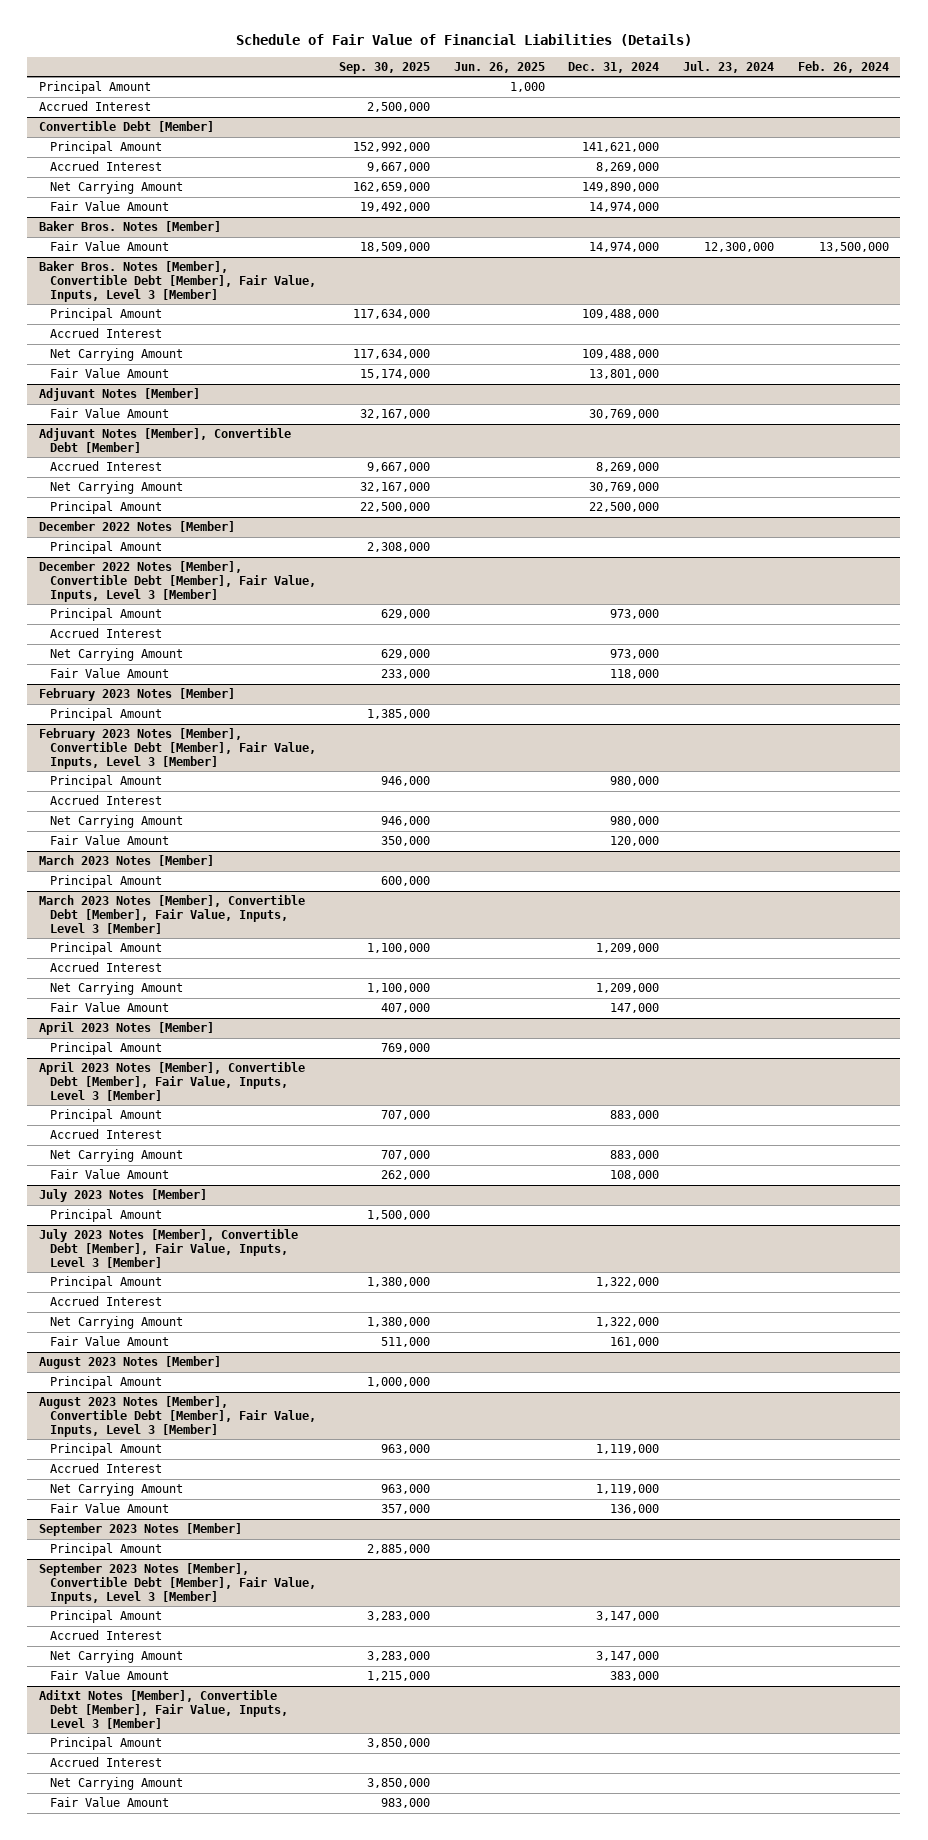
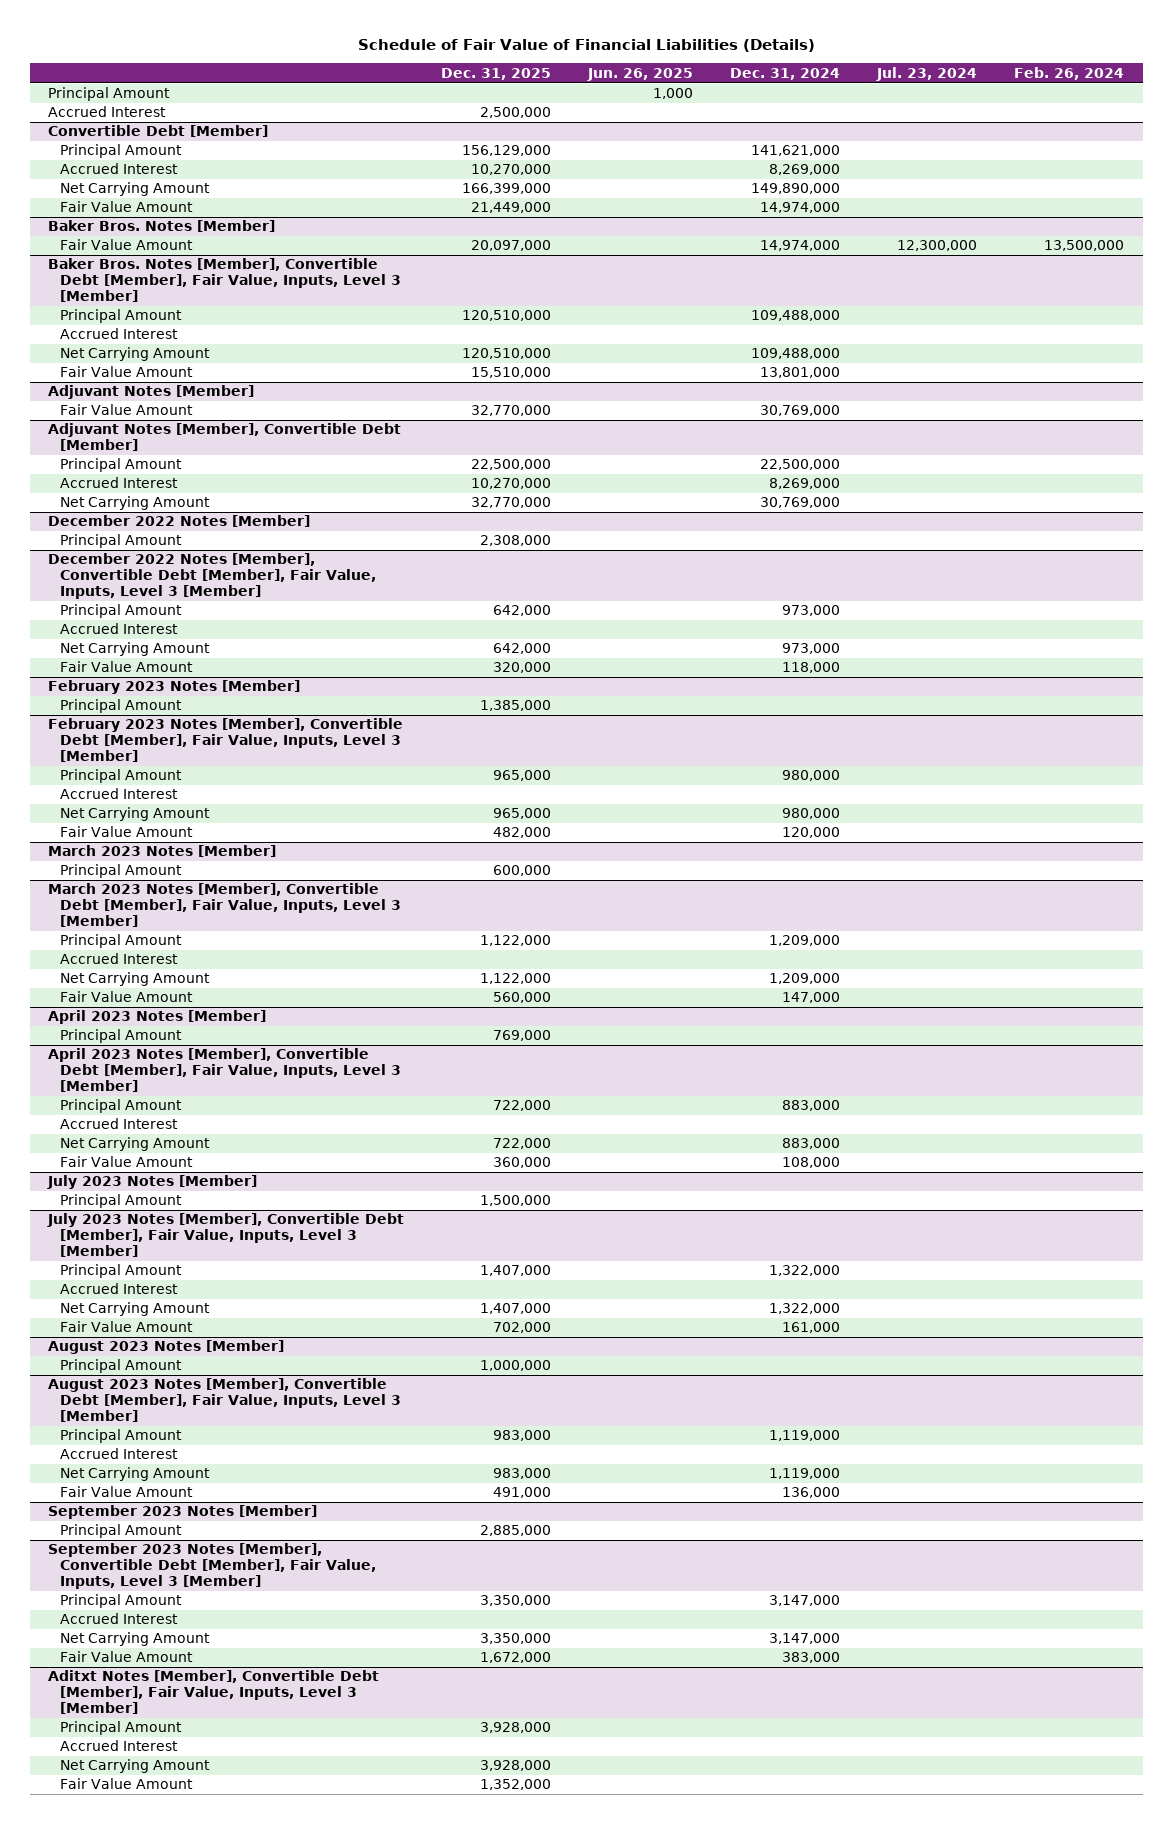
[339,61,431,74] Sep. 30, 2025 -> none
none -> [441,67,552,80] Dec. 31, 2025
[49,500,162,514] Principal Amount -> [59,458,182,473] Principal Amount

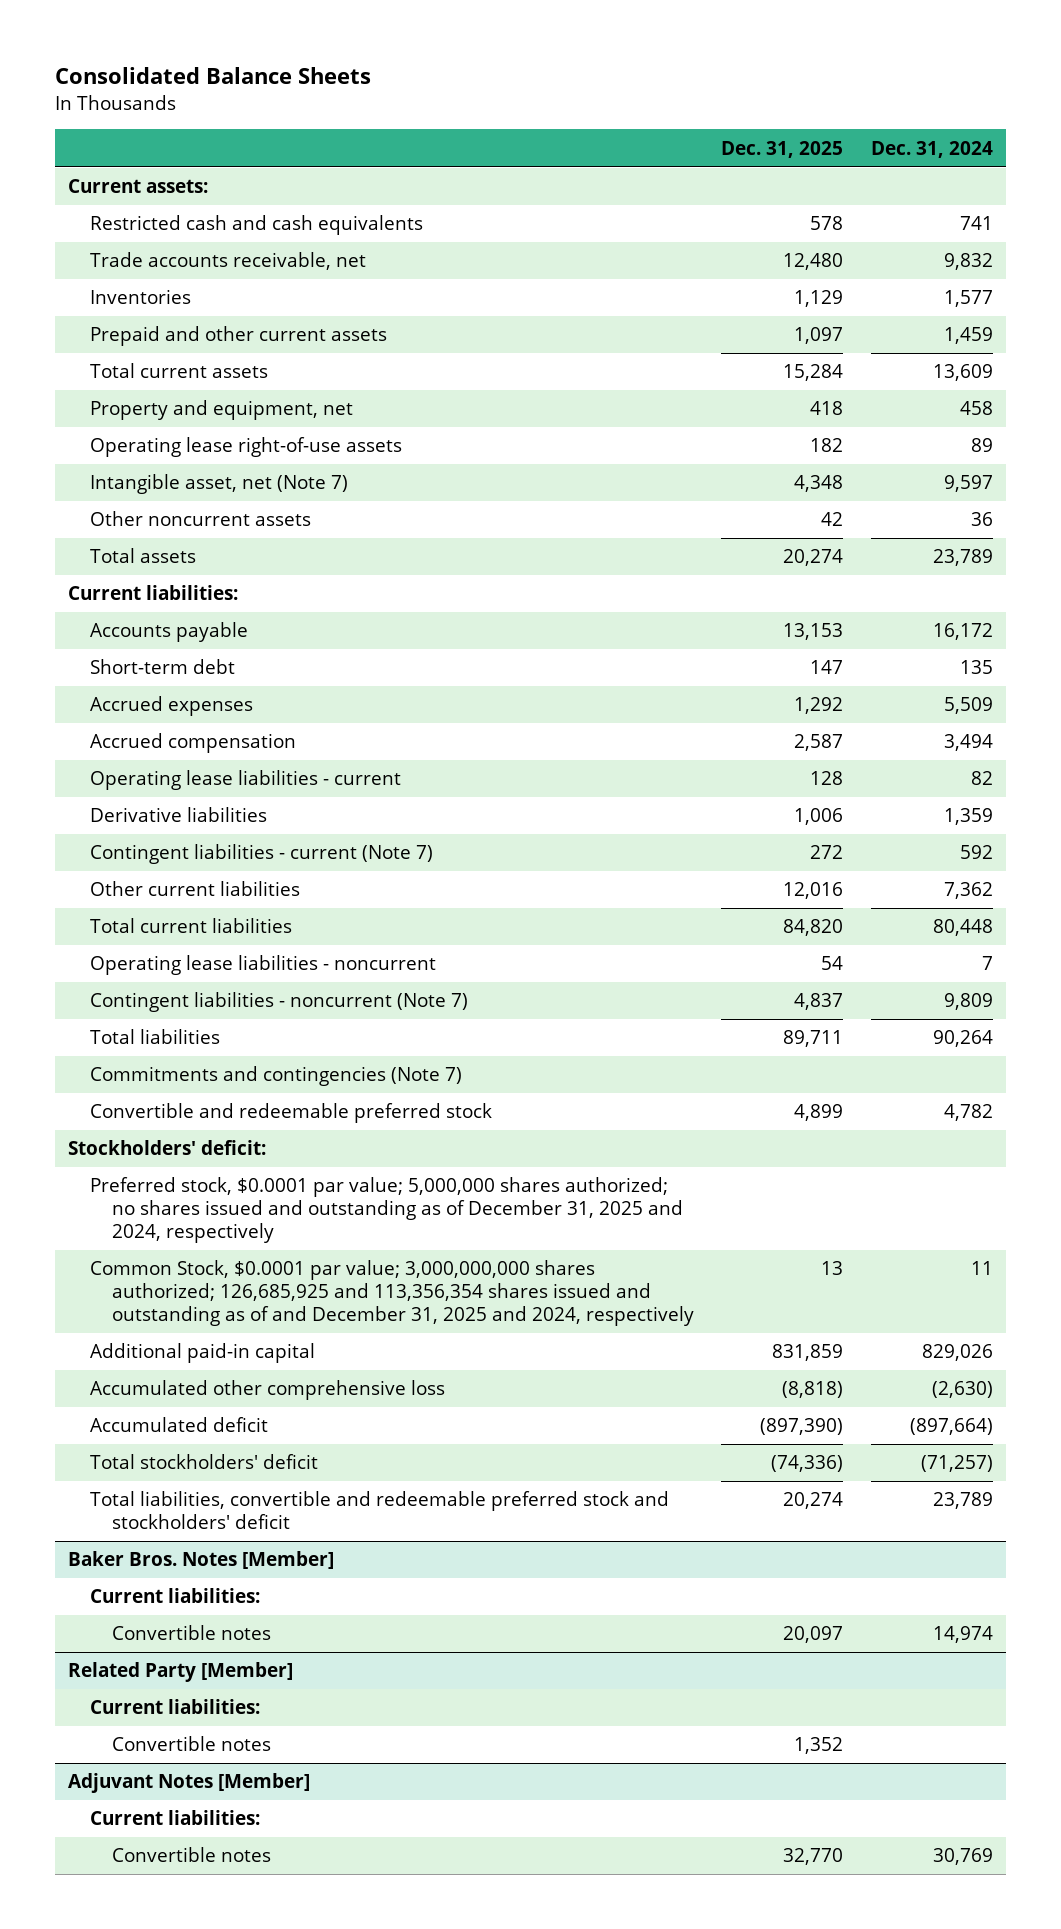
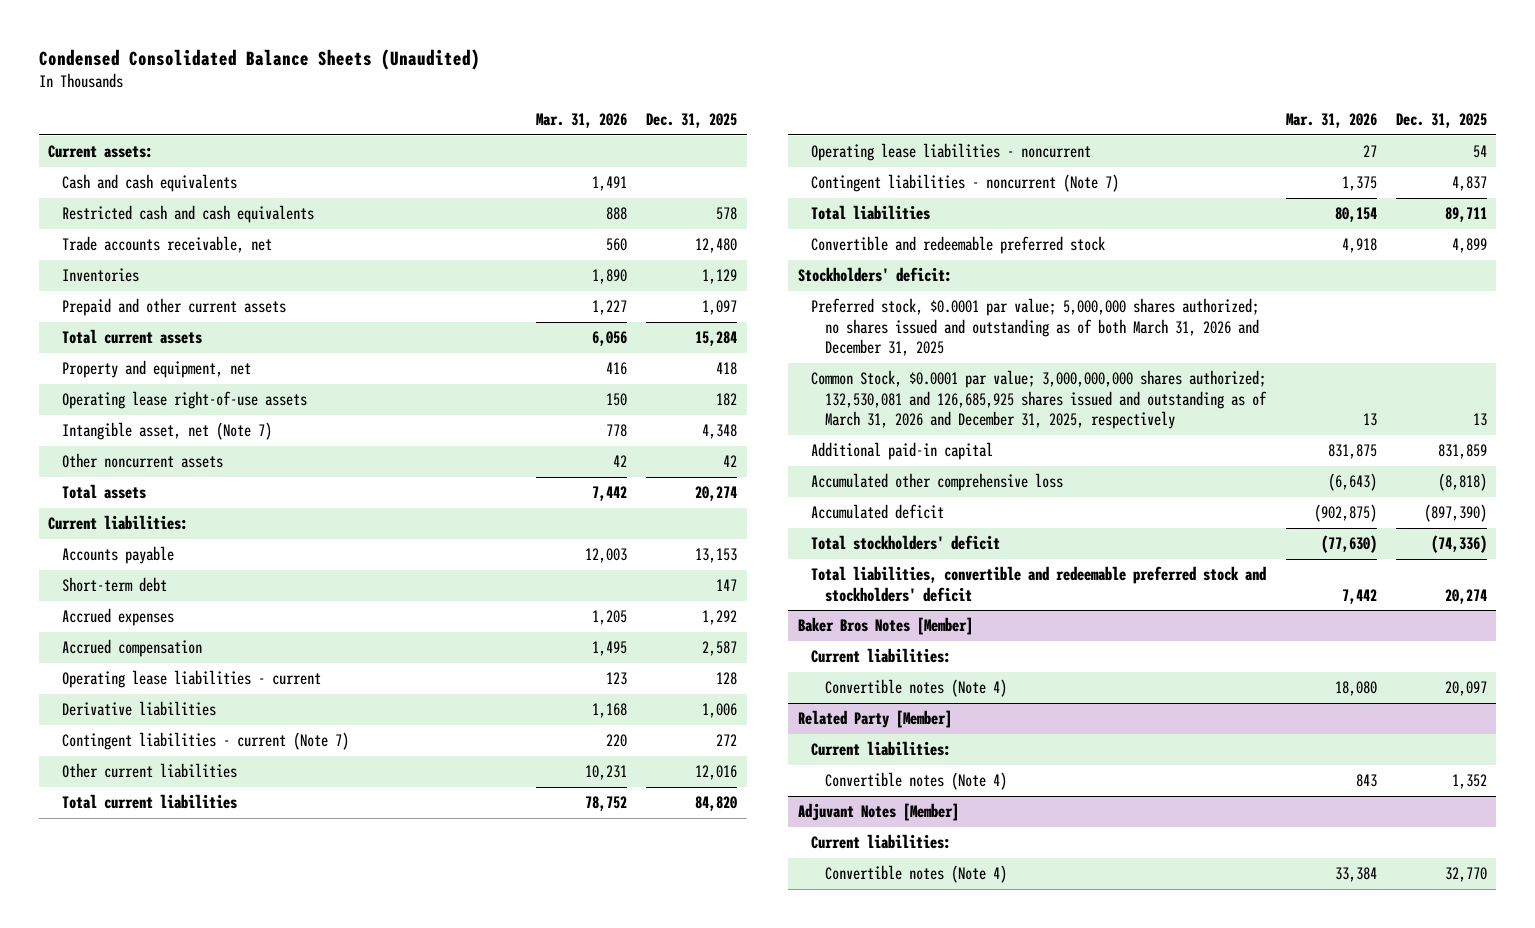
[54,67,371,85] Consolidated Balance Sheets -> [38,48,480,70] Condensed Consolidated Balance Sheets (Unaudited)
[870,140,993,158] Dec. 31, 2024 -> none
none -> [535,113,627,129] Mar. 31, 2026
none -> [61,174,237,193] Cash and cash equivalents
[90,1066,463,1087] Commitments and contingencies (Note 7) -> none
[90,1177,683,1244] Preferred stock, $0.0001 par value; 5,000,000 shares authorized; no shares issued and outstanding as of December 31, 2025 and 2024, respectively -> [811,298,1260,357] Preferred stock, $0.0001 par value; 5,000,000 shares authorized; no shares issued and outstanding as of both March 31, 2026 and December 31, 2025
[90,1260,694,1327] Common Stock, $0.0001 par value; 3,000,000,000 shares authorized; 126,685,925 and 113,356,354 shares issued and outstanding as of and December 31, 2025 and 2024, respectively -> [811,370,1267,430] Common Stock, $0.0001 par value; 3,000,000,000 shares authorized; 132,530,081 and 126,685,925 shares issued and outstanding as of March 31, 2026 and December 31, 2025, respectively
[68,1551,335,1570] Baker Bros. Notes [Member] -> [797,617,973,636] Baker Bros Notes [Member]
[111,1625,271,1641] Convertible notes -> [824,679,1007,698] Convertible notes (Note 4)
[111,1736,271,1752] Convertible notes -> [824,772,1007,791] Convertible notes (Note 4)
[111,1847,271,1863] Convertible notes -> [824,865,1007,884] Convertible notes (Note 4)

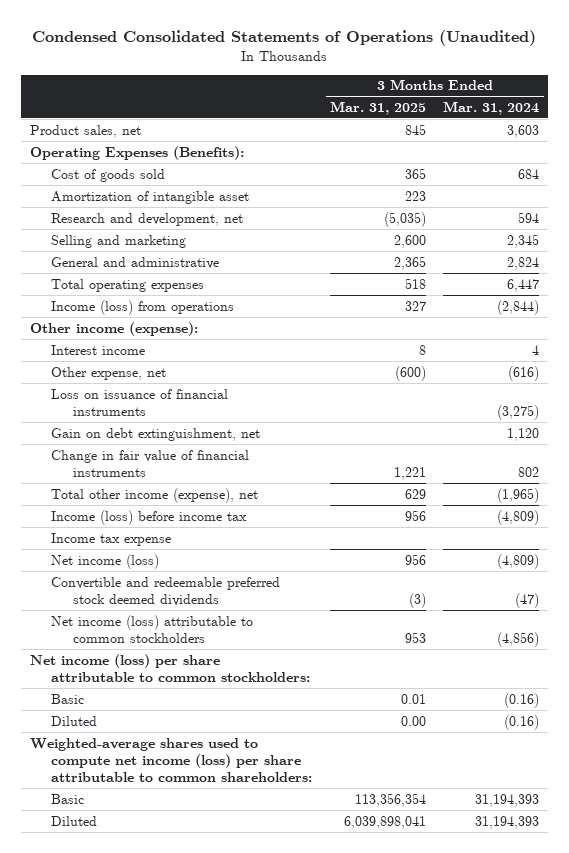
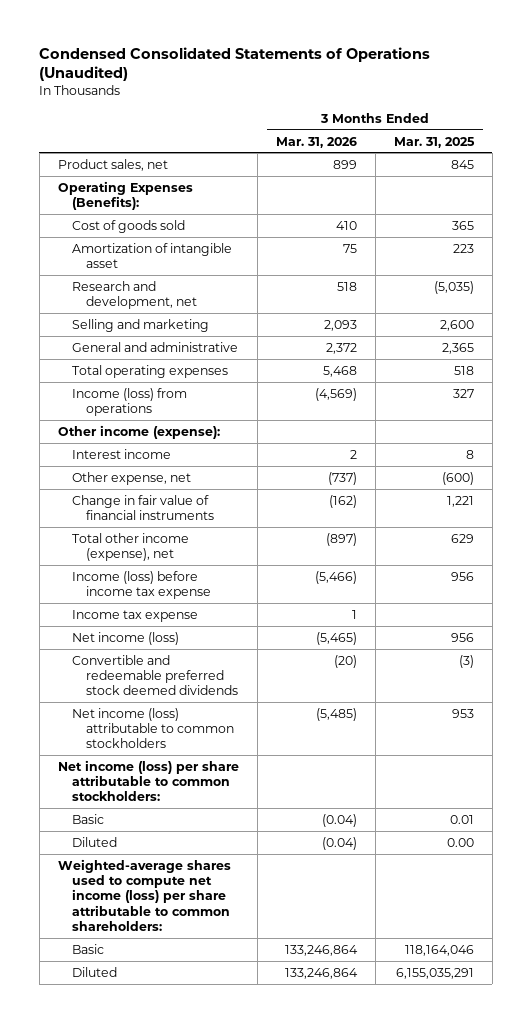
[443,100,540,115] Mar. 31, 2024 -> none
none -> [275,136,357,148] Mar. 31, 2026
[51,388,229,416] Loss on issuance of financial instruments -> none
[51,427,261,441] Gain on debt extinguishment, net -> none
[51,509,248,525] Income (loss) before income tax -> [71,570,212,600] Income (loss) before income tax expense
[354,792,426,807] 113,356,354 -> [404,944,474,956] 118,164,046
[343,815,426,829] 6,039,898,041 -> [395,967,474,979] 6,155,035,291

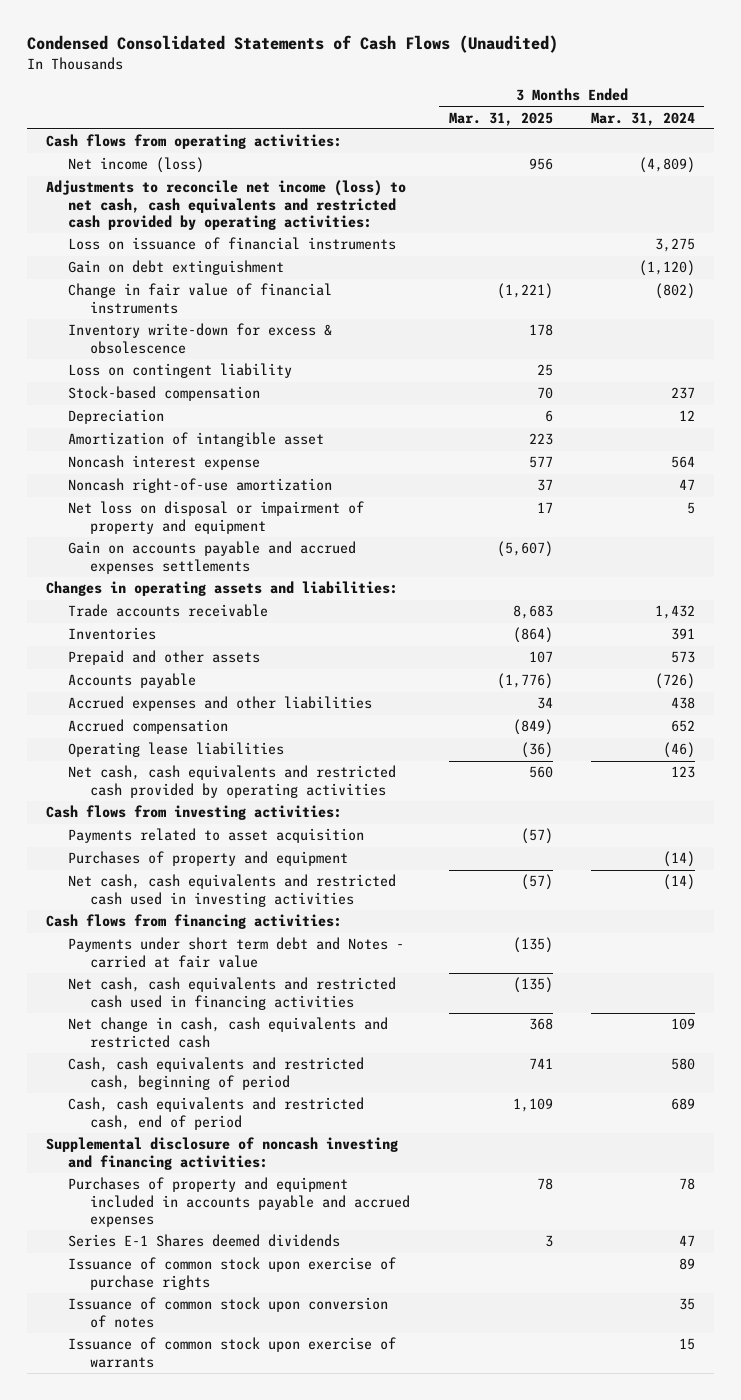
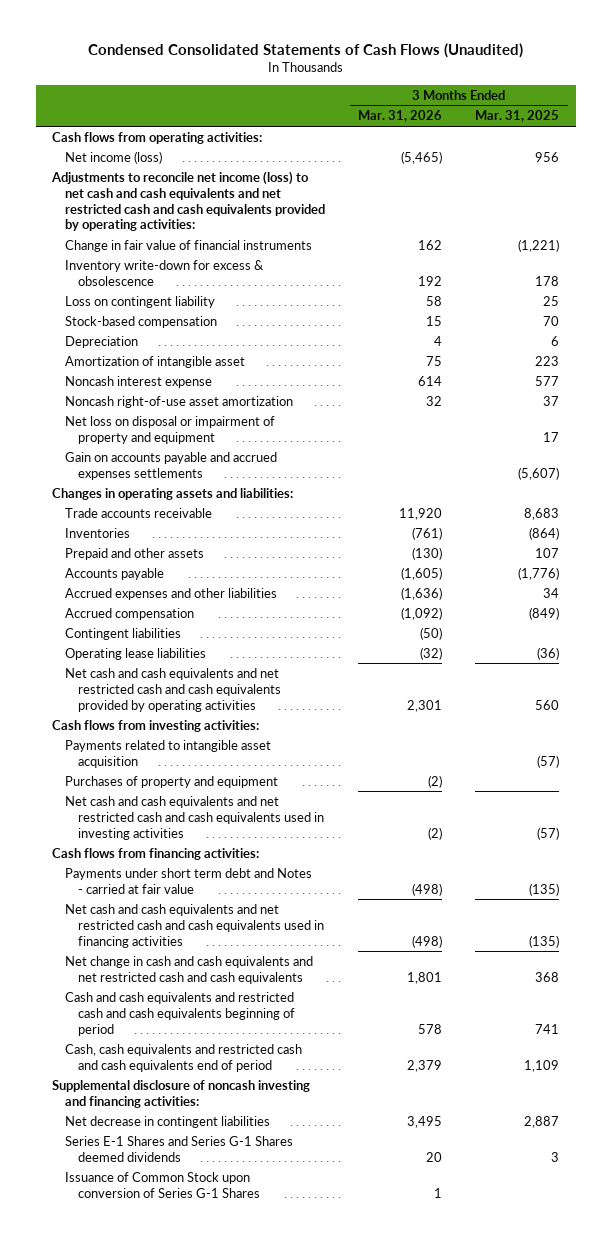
[590,111,695,126] Mar. 31, 2024 -> none
none -> [358,110,443,123] Mar. 31, 2026
[68,237,397,251] Loss on issuance of financial instruments -> none
[68,260,285,276] Gain on debt extinguishment -> none
[45,180,406,231] Adjustments to reconcile net income (loss) to net cash, cash equivalents and restricted cash provided by operating activities: -> [51,170,325,232] Adjustments to reconcile net income (loss) to net cash and cash equivalents and net restricted cash and cash equivalents provided by operating activities:
[68,478,333,494] Noncash right-of-use amortization -> [64,395,293,408] Noncash right-of-use asset amortization
none -> [64,627,181,640] Contingent liabilities
[68,765,397,798] Net cash, cash equivalents and restricted cash provided by operating activities -> [64,667,281,712] Net cash and cash equivalents and net restricted cash and cash equivalents provided by operating activities
[68,828,365,844] Payments related to asset acquisition -> [64,739,271,768] Payments related to intangible asset acquisition
[68,874,397,907] Net cash, cash equivalents and restricted cash used in investing activities -> [64,795,324,840] Net cash and cash equivalents and net restricted cash and cash equivalents used in investing activities
[68,977,397,1010] Net cash, cash equivalents and restricted cash used in financing activities -> [64,903,324,948] Net cash and cash equivalents and net restricted cash and cash equivalents used in financing activities
[68,1017,389,1048] Net change in cash, cash equivalents and restricted cash -> [64,955,313,984] Net change in cash and cash equivalents and net restricted cash and cash equivalents
[68,1057,365,1090] Cash, cash equivalents and restricted cash, beginning of period -> [64,991,295,1036] Cash and cash equivalents and restricted cash and cash equivalents beginning of period
[68,1097,365,1130] Cash, cash equivalents and restricted cash, end of period -> [64,1043,302,1072] Cash, cash equivalents and restricted cash and cash equivalents end of period
[68,1177,411,1228] Purchases of property and equipment included in accounts payable and accrued expenses -> none
[68,1257,397,1290] Issuance of common stock upon exercise of purchase rights -> none
[68,1337,397,1368] Issuance of common stock upon exercise of warrants -> none
none -> [64,1115,270,1128] Net decrease in contingent liabilities
[68,1234,341,1248] Series E-1 Shares deemed dividends -> [64,1135,293,1162] Series E-1 Shares and Series G-1 Shares deemed dividends
[68,1297,389,1328] Issuance of common stock upon conversion of notes -> [64,1171,260,1198] Issuance of Common Stock upon conversion of Series G-1 Shares

